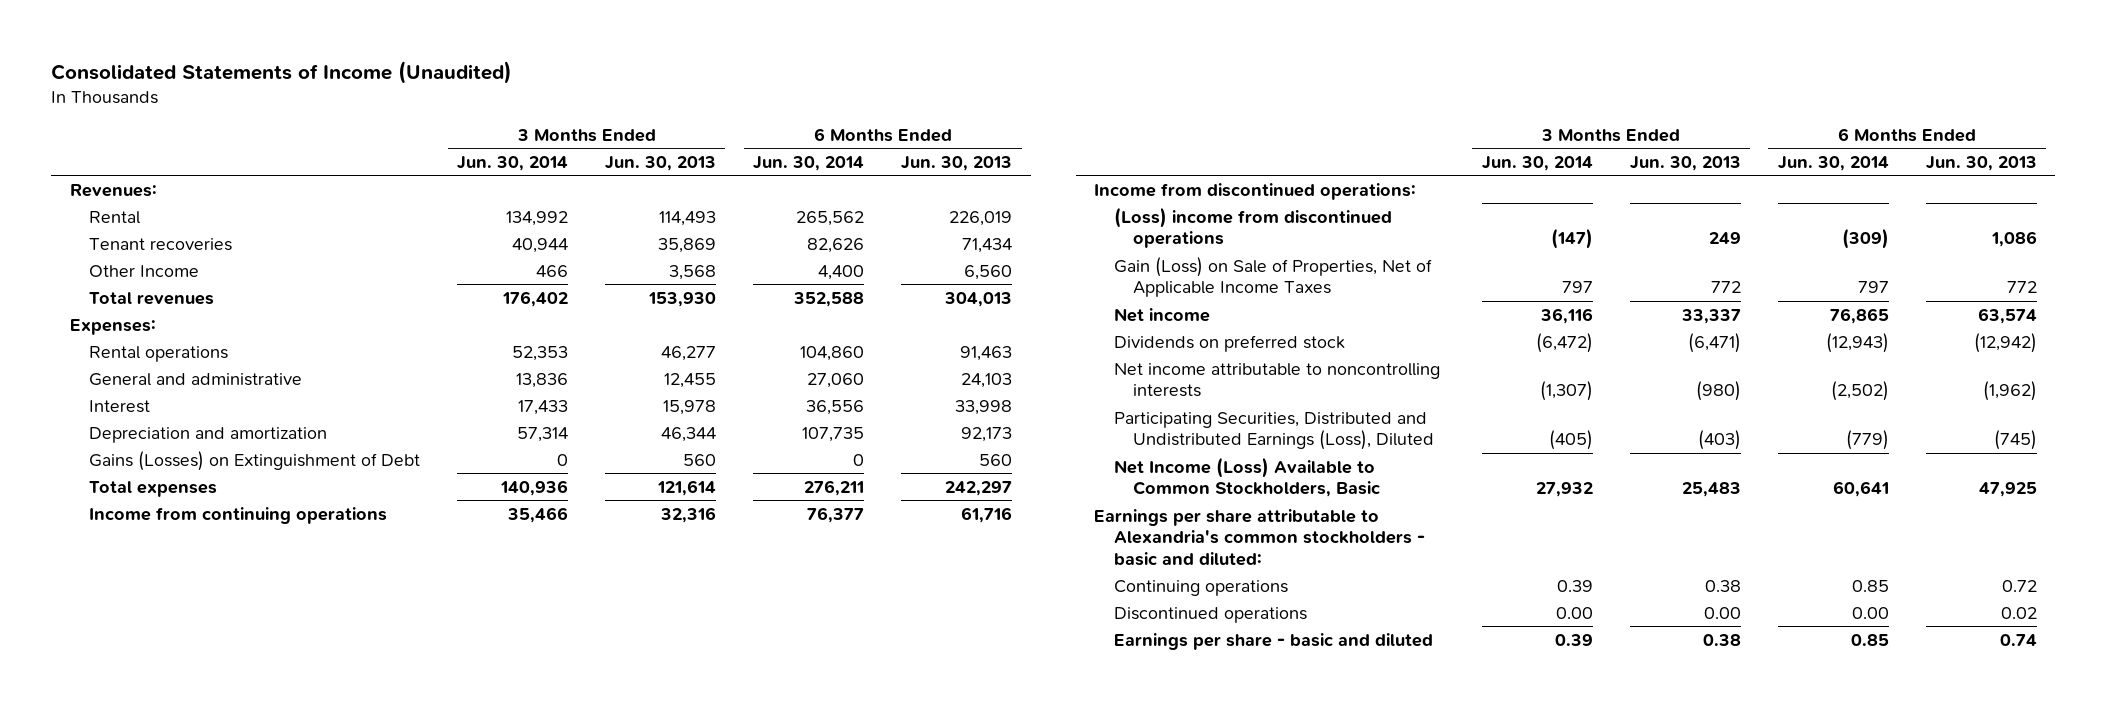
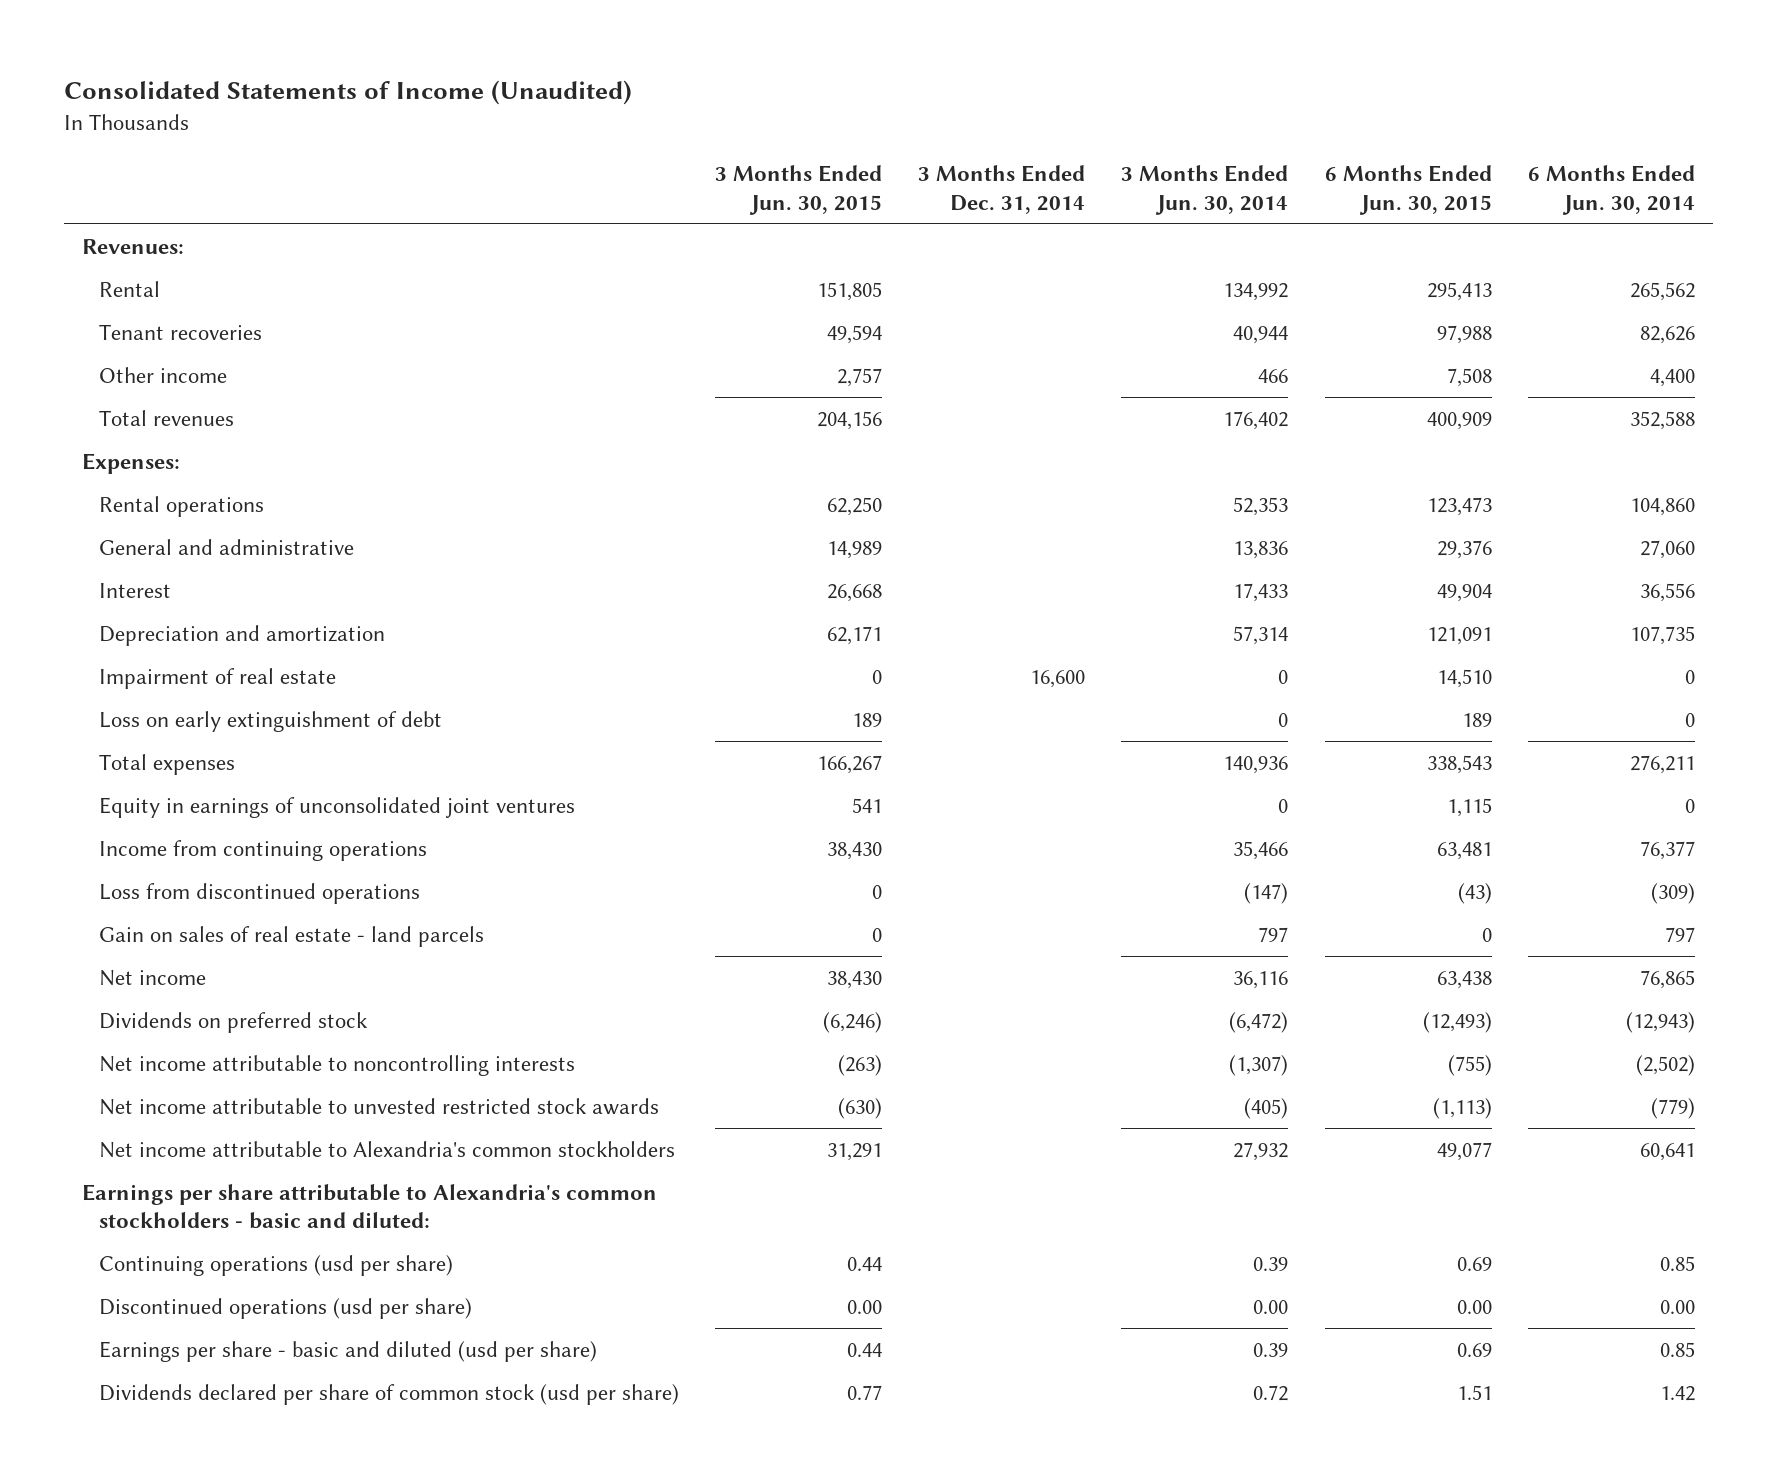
[605,156,717,172] Jun. 30, 2013 -> none
[901,156,1013,172] Jun. 30, 2013 -> none
none -> [715,165,883,215] 3 Months Ended Jun. 30, 2015
none -> [918,165,1086,214] 3 Months Ended Dec. 31, 2014
none -> [1324,165,1492,215] 6 Months Ended Jun. 30, 2015
[89,264,200,277] Other Income -> [98,366,227,383] Other income
none -> [98,667,336,689] Impairment of real estate
[89,450,421,471] Gains (Losses) on Extinguishment of Debt -> [98,710,442,732] Loss on early extinguishment of debt
none -> [98,796,575,818] Equity in earnings of unconsolidated joint ventures
[1094,182,1417,200] Income from discontinued operations: -> none
[1113,206,1392,249] (Loss) income from discontinued operations -> [98,882,420,904] Loss from discontinued operations
[1113,256,1432,298] Gain (Loss) on Sale of Properties, Net of Applicable Income Taxes -> [98,925,484,947] Gain on sales of real estate - land parcels
[1113,411,1434,451] Participating Securities, Distributed and Undistributed Earnings (Loss), Diluted -> [98,1097,659,1115] Net income attributable to unvested restricted stock awards
[1113,456,1381,498] Net Income (Loss) Available to Common Stockholders, Basic -> [98,1140,675,1158] Net income attributable to Alexandria's common stockholders
[1113,579,1288,596] Continuing operations -> [98,1254,453,1276] Continuing operations (usd per share)
[1113,606,1307,623] Discontinued operations -> [98,1297,472,1319] Discontinued operations (usd per share)
[1113,632,1433,650] Earnings per share - basic and diluted -> [98,1340,597,1362] Earnings per share - basic and diluted (usd per share)
none -> [98,1383,679,1405] Dividends declared per share of common stock (usd per share)

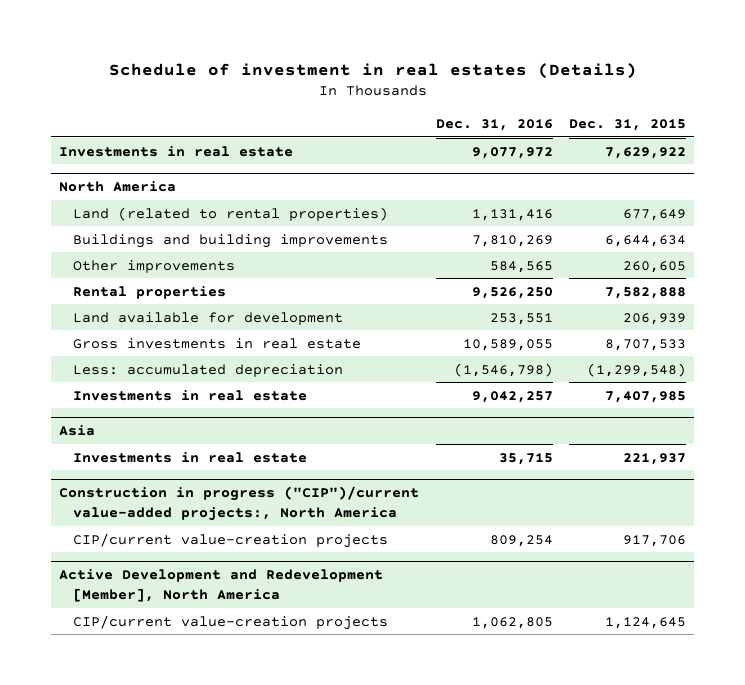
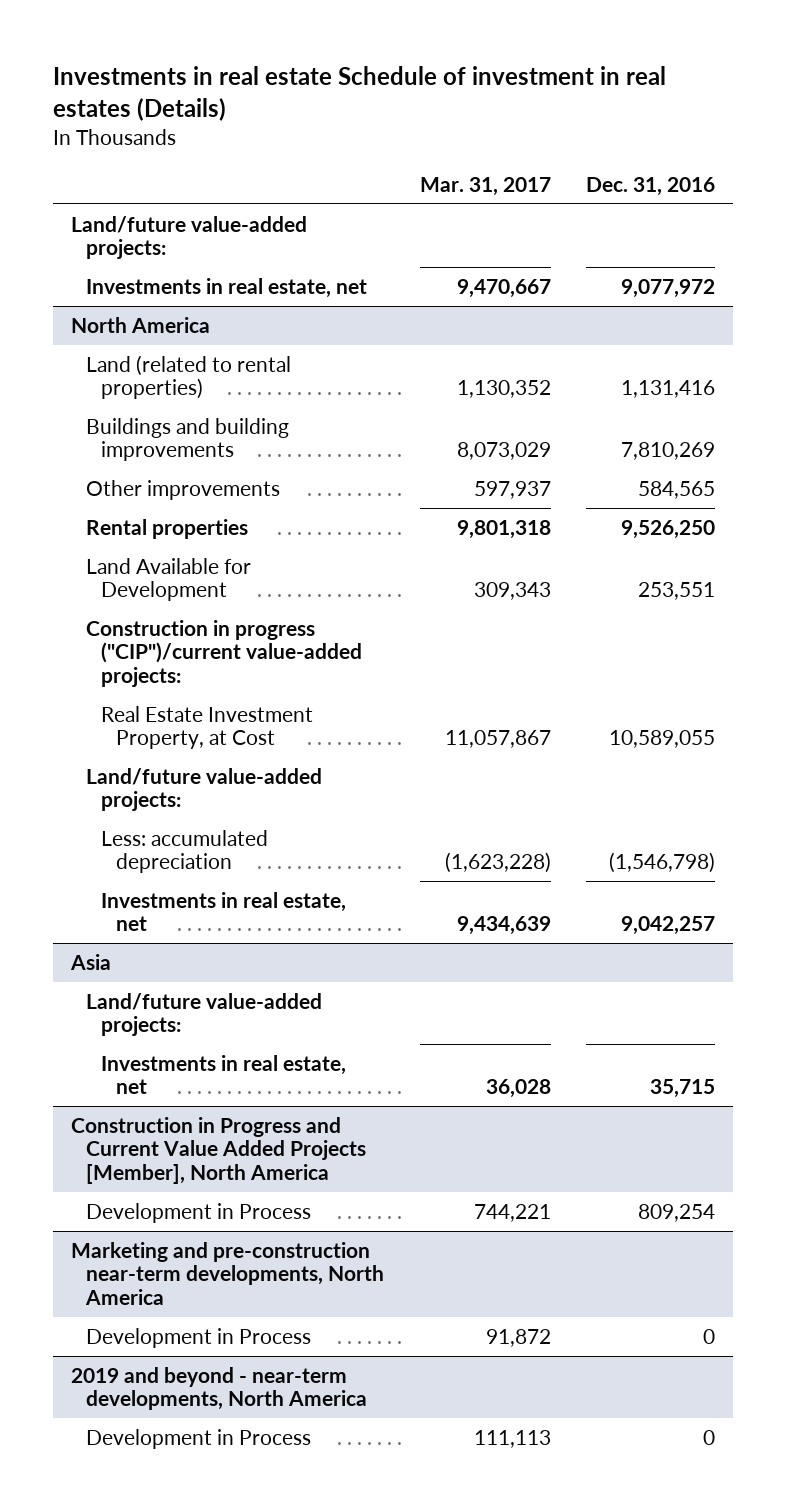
[108,62,637,79] Schedule of investment in real estates (Details) -> [53,66,667,121] Investments in real estate Schedule of investment in real estates (Details)
[568,119,686,132] Dec. 31, 2015 -> none
none -> [419,176,551,196] Mar. 31, 2017
none -> [71,215,308,260] Land/future value-added projects:
[59,145,294,157] Investments in real estate -> [86,277,368,298] Investments in real estate, net
[73,311,344,325] Land available for development -> [86,557,252,602] Land Available for Development
none -> [86,619,362,687] Construction in progress ("CIP")/current value-added projects:
[73,337,362,349] Gross investments in real estate -> [100,705,313,750] Real Estate Investment Property, at Cost
none -> [86,767,323,812] Land/future value-added projects:
[73,389,308,401] Investments in real estate -> [100,891,346,932] Investments in real estate, net
[59,569,384,602] Active Development and Redevelopment [Member], North America -> none
[73,614,389,630] CIP/current value-creation projects -> none
none -> [86,992,323,1037] Land/future value-added projects:
[73,451,308,463] Investments in real estate -> [100,1054,346,1095] Investments in real estate, net
[59,486,420,521] Construction in progress ("CIP")/current value-added projects:, North America -> [71,1116,367,1184] Construction in Progress and Current Value Added Projects [Member], North America
[73,532,389,548] CIP/current value-creation projects -> [86,1202,312,1223] Development in Process
none -> [71,1241,385,1305] Marketing and pre-construction near-term developments, North America
none -> [86,1327,312,1348] Development in Process
none -> [71,1366,368,1411] 2019 and beyond - near-term developments, North America
none -> [86,1428,312,1449] Development in Process

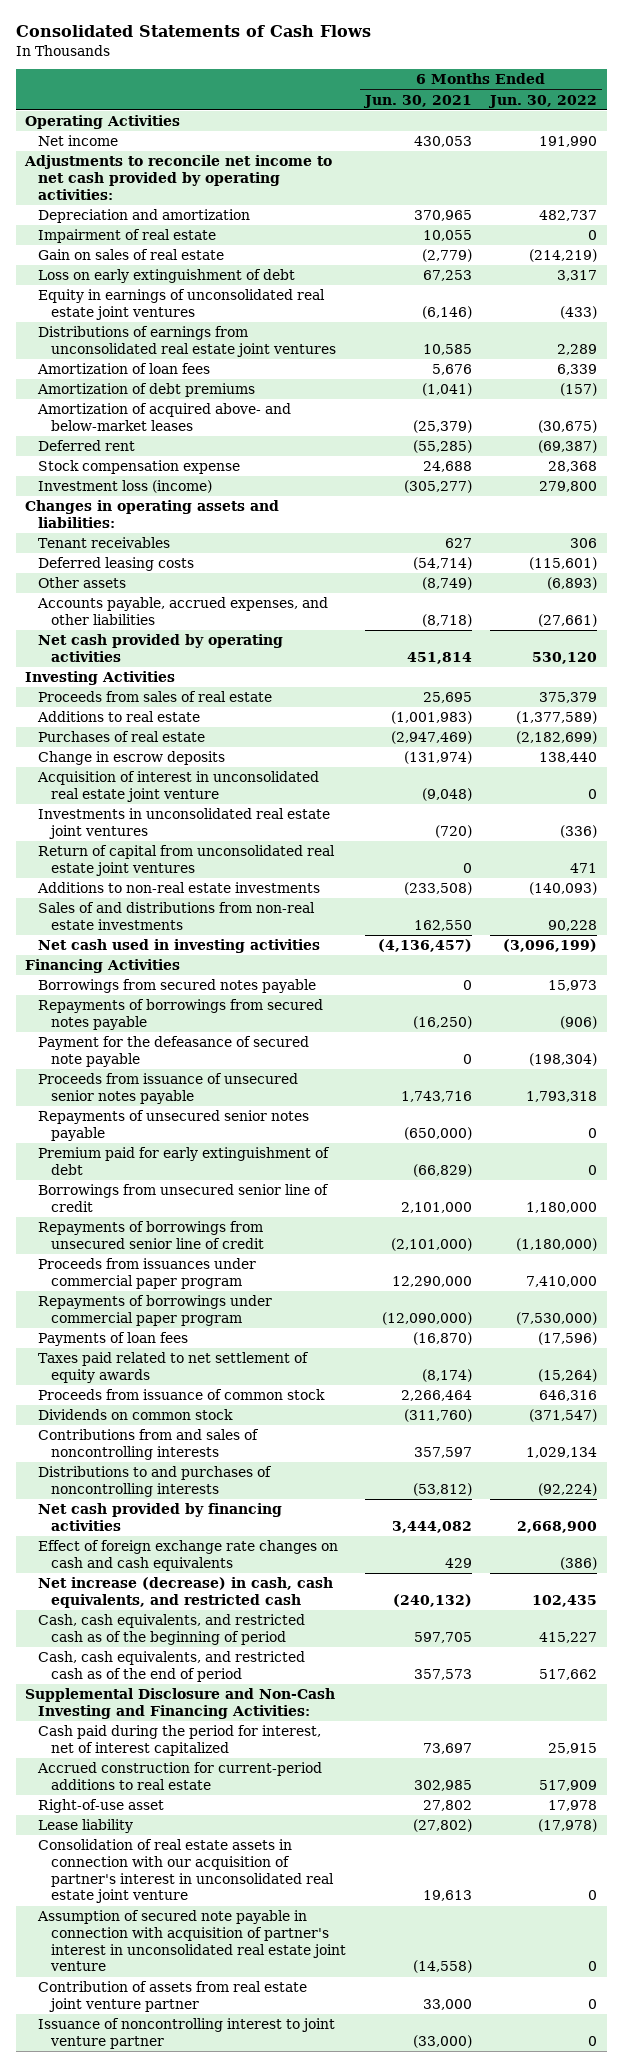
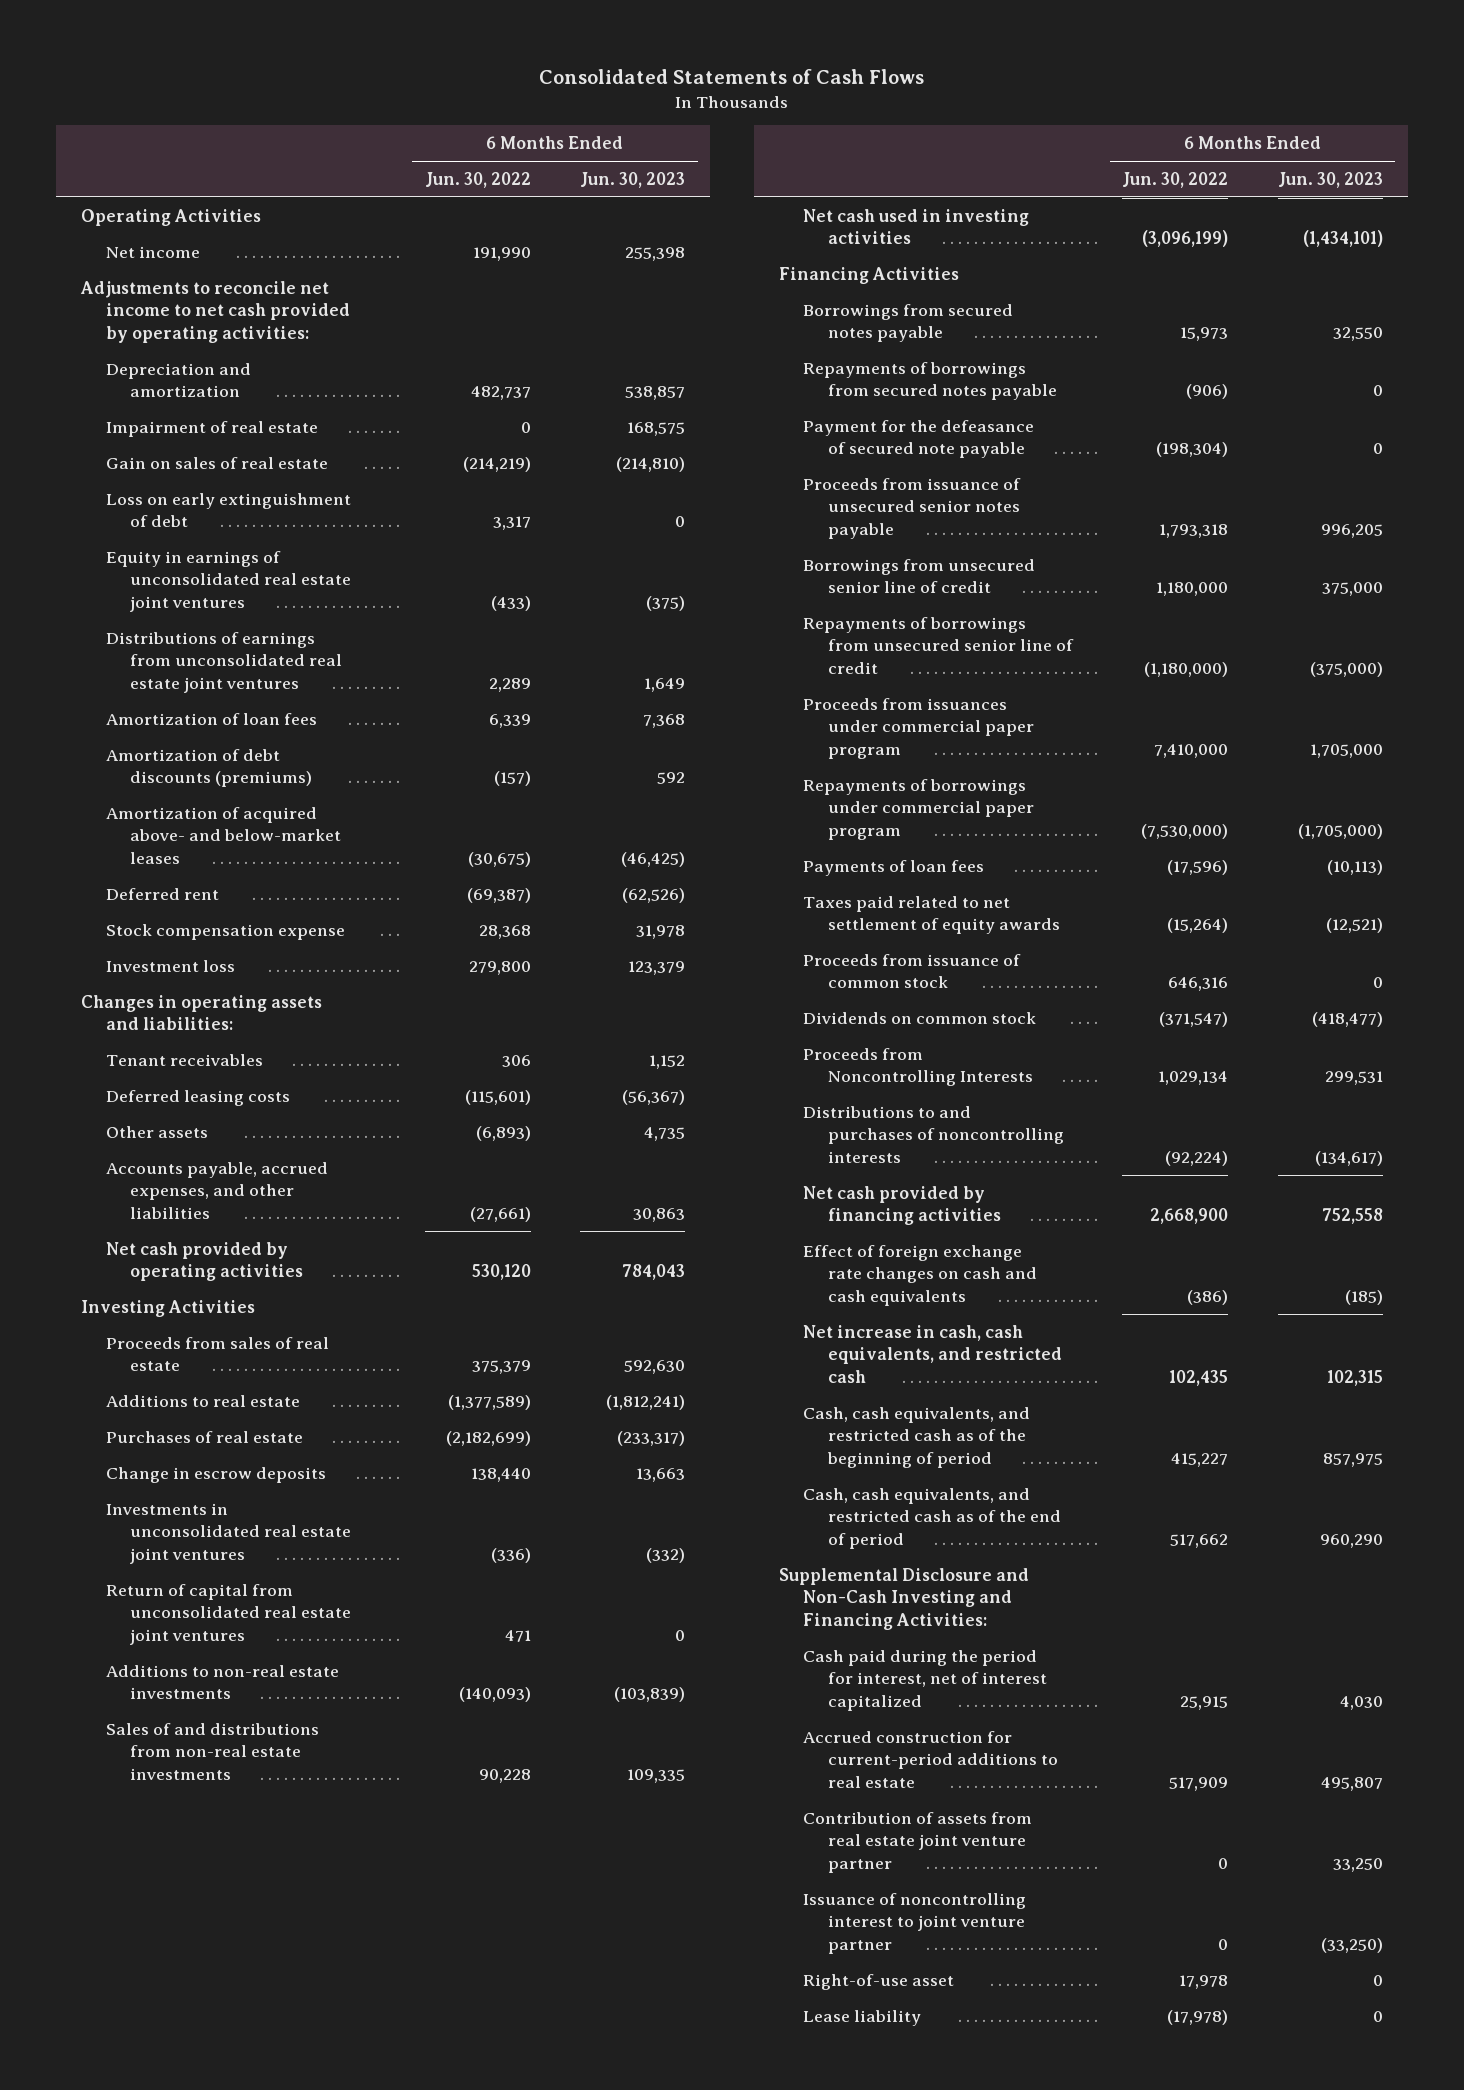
[362,94,472,108] Jun. 30, 2021 -> none
none -> [580,172,686,189] Jun. 30, 2023
[37,383,256,398] Amortization of debt premiums -> [105,748,313,788] Amortization of debt discounts (premiums)
[38,480,213,494] Investment loss (income) -> [105,959,235,972] Investment loss
[37,771,320,802] Acquisition of interest in unconsolidated real estate joint venture -> none
[38,1110,310,1141] Repayments of unsecured senior notes payable -> none
[38,1147,331,1175] Premium paid for early extinguishment of debt -> none
[38,1429,260,1460] Contributions from and sales of noncontrolling interests -> [803,1047,1033,1087] Proceeds from Noncontrolling Interests
[38,1577,334,1608] Net increase (decrease) in cash, cash equivalents, and restricted cash -> [803,1324,1062,1383] Net increase in cash, cash equivalents, and restricted cash
[38,1839,334,1904] Consolidation of real estate assets in connection with our acquisition of partner's interest in unconsolidated real estate joint venture -> none
[37,1910,346,1972] Assumption of secured note payable in connection with acquisition of partner's interest in unconsolidated real estate joint venture -> none
[38,1799,165,1814] Right-of-use asset -> [803,1973,955,1990] Right-of-use asset
[38,1819,134,1834] Lease liability -> [803,2009,922,2026] Lease liability

